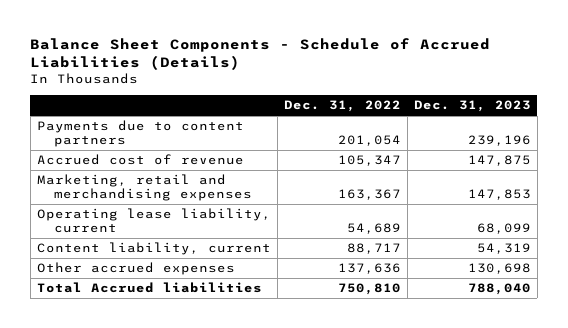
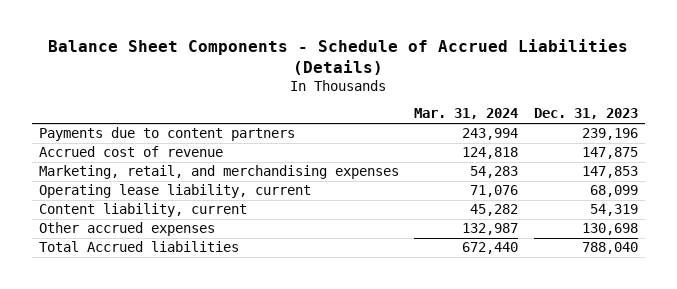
[283,100,401,113] Dec. 31, 2022 -> none
none -> [414,108,519,120] Mar. 31, 2024
[36,174,252,202] Marketing, retail and merchandising expenses -> [39,165,400,180] Marketing, retail, and merchandising expenses

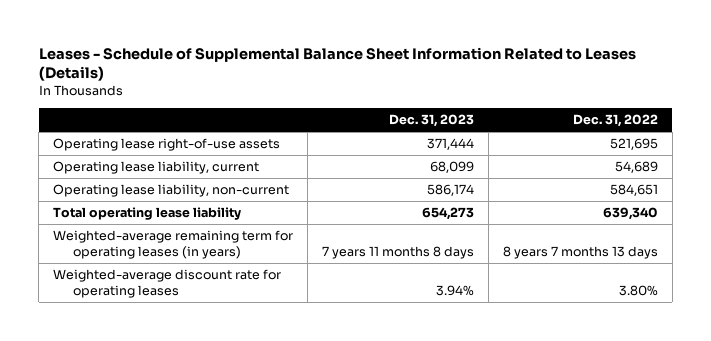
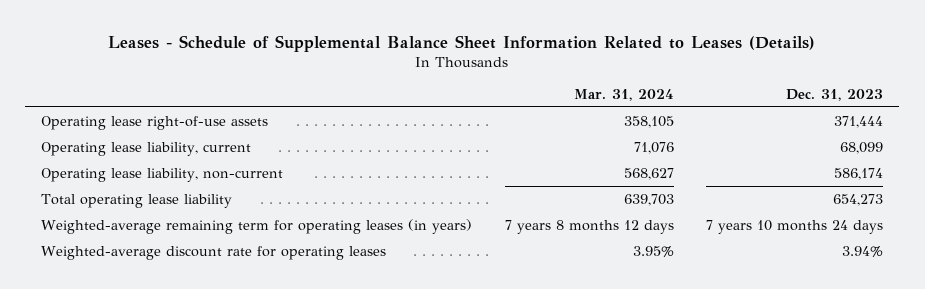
[572,114,658,128] Dec. 31, 2022 -> none
none -> [573,89,674,102] Mar. 31, 2024
[322,246,475,260] 7 years 11 months 8 days -> [706,219,884,234] 7 years 10 months 24 days

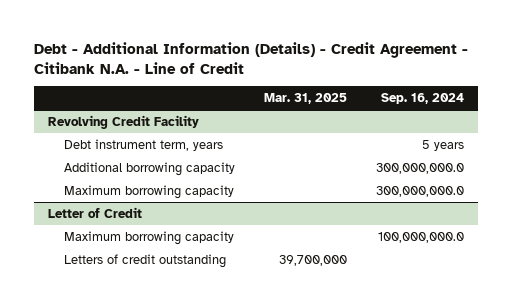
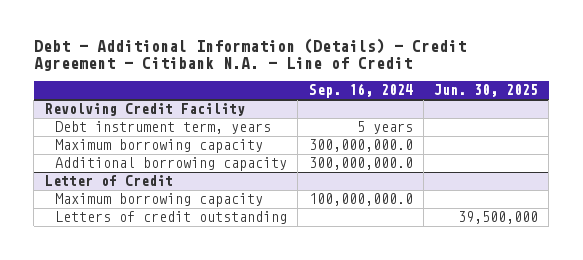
[263,93,347,105] Mar. 31, 2025 -> none
none -> [434,84,539,98] Jun. 30, 2025
[63,161,235,176] Additional borrowing capacity -> [55,157,288,172] Additional borrowing capacity

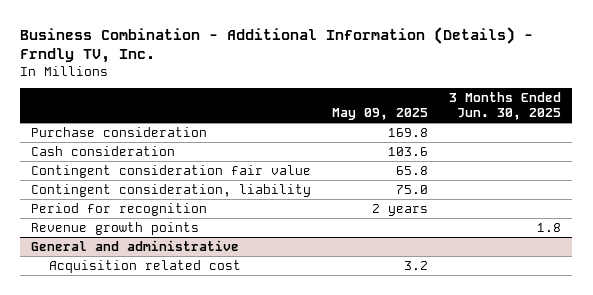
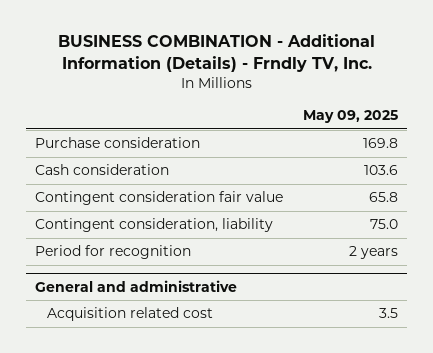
[20,26,534,63] Business Combination - Additional Information (Details) - Frndly TV, Inc. -> [57,34,375,73] BUSINESS COMBINATION - Additional Information (Details) - Frndly TV, Inc.
[449,91,562,121] 3 Months Ended Jun. 30, 2025 -> none
[31,221,200,235] Revenue growth points -> none
[404,260,429,270] 3.2 -> [378,308,398,319] 3.5

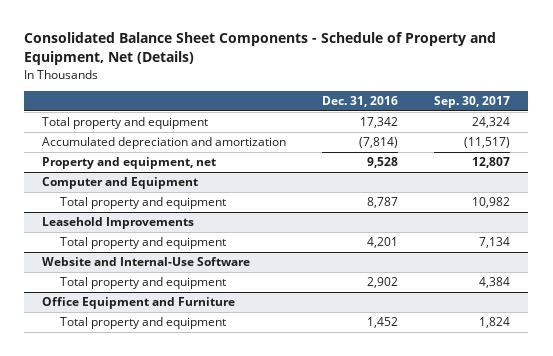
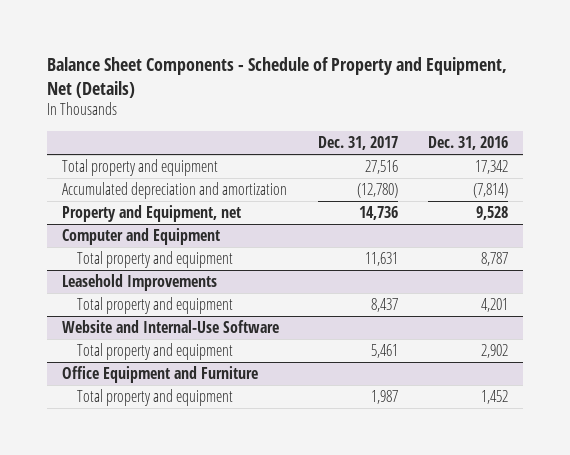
[24,32,497,66] Consolidated Balance Sheet Components - Schedule of Property and Equipment, Net (Details) -> [47,56,508,98] Balance Sheet Components - Schedule of Property and Equipment, Net (Details)
[434,96,511,109] Sep. 30, 2017 -> none
none -> [317,135,398,150] Dec. 31, 2017
[42,157,217,170] Property and equipment, net -> [62,205,242,223] Property and Equipment, net

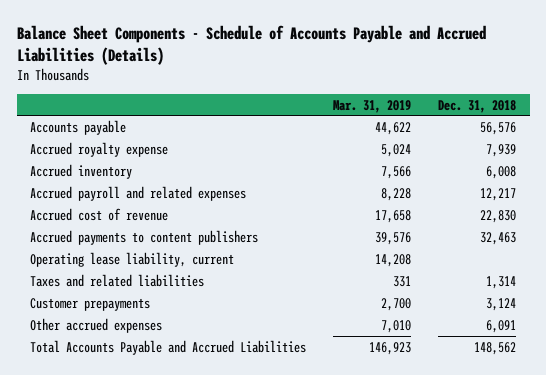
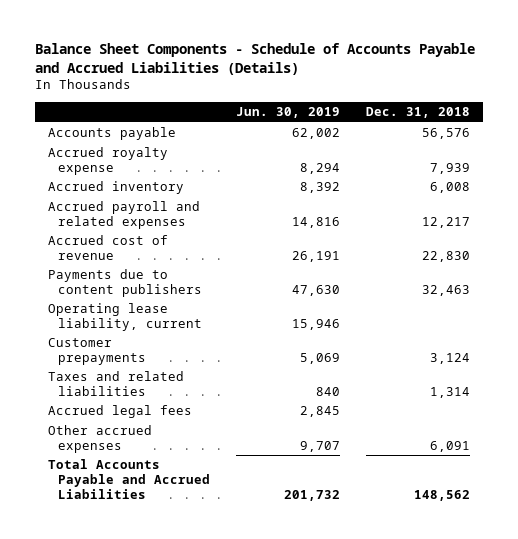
[333,99,412,113] Mar. 31, 2019 -> none
none -> [235,107,340,119] Jun. 30, 2019
[30,229,259,245] Accrued payments to content publishers -> [47,269,202,297] Payments due to content publishers
[30,273,205,287] Taxes and related liabilities -> [47,371,184,396] Taxes and related liabilities
none -> [47,405,192,419] Accrued legal fees

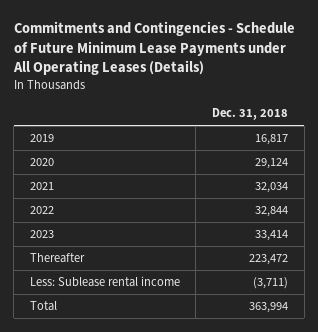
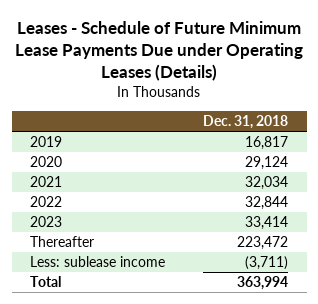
[12,21,295,75] Commitments and Contingencies - Schedule of Future Minimum Lease Payments under All Operating Leases (Details) -> [15,20,304,81] Leases - Schedule of Future Minimum Lease Payments Due under Operating Leases (Details)
[29,276,180,288] Less: Sublease rental income -> [30,256,166,268] Less: sublease income

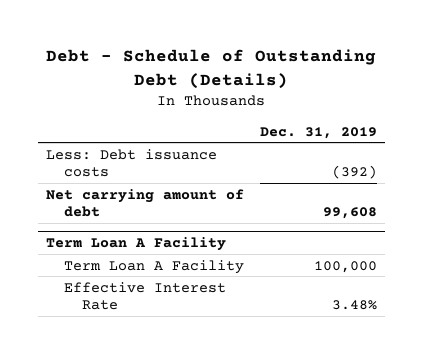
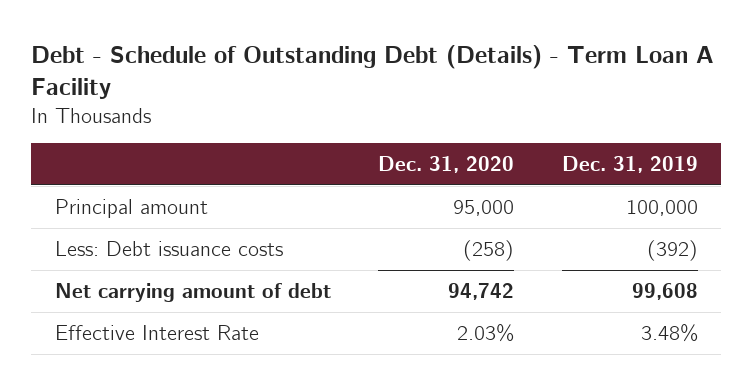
[46,49,377,89] Debt - Schedule of Outstanding Debt (Details) -> [31,44,715,99] Debt - Schedule of Outstanding Debt (Details) - Term Loan A Facility
none -> [378,155,515,173] Dec. 31, 2020
none -> [54,198,208,218] Principal amount
[46,237,227,252] Term Loan A Facility -> none
[63,259,244,274] Term Loan A Facility -> none

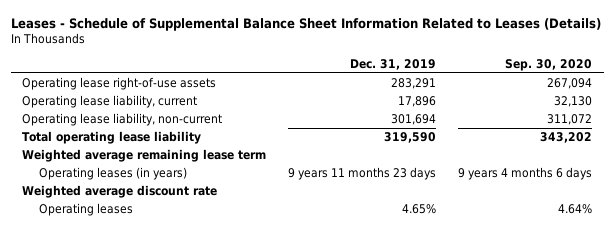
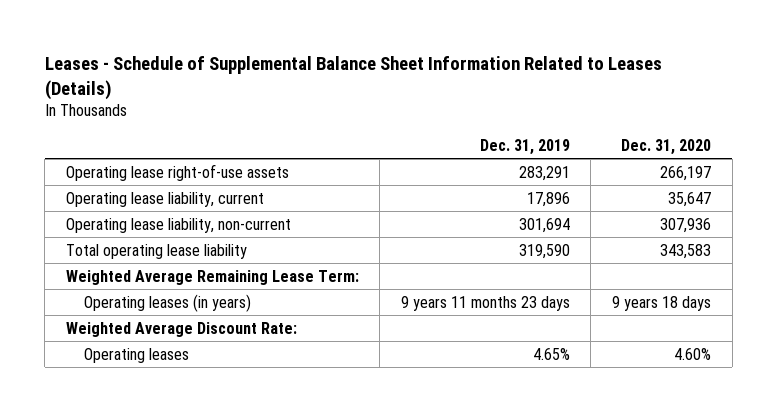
[505,58,593,71] Sep. 30, 2020 -> none
none -> [620,139,711,156] Dec. 31, 2020
[21,149,266,163] Weighted average remaining lease term -> [65,269,359,285] Weighted Average Remaining Lease Term:
[21,185,217,199] Weighted average discount rate -> [65,321,297,337] Weighted Average Discount Rate:

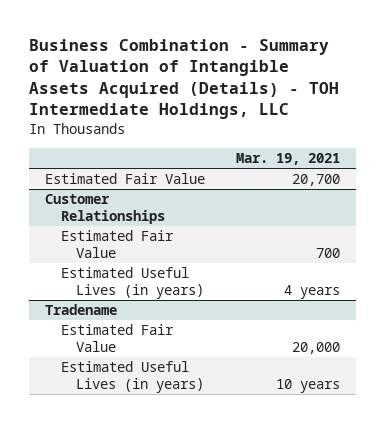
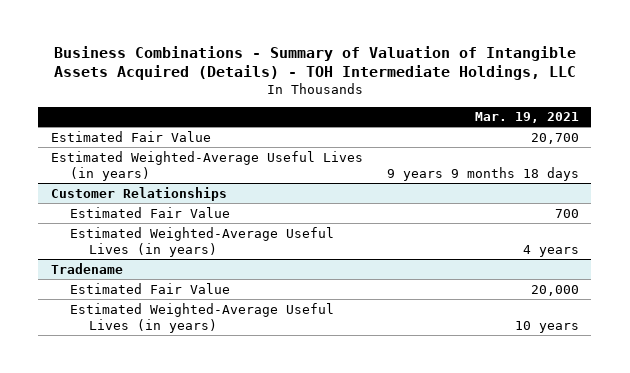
[29,38,340,120] Business Combination - Summary of Valuation of Intangible Assets Acquired (Details) - TOH Intermediate Holdings, LLC -> [53,45,576,81] Business Combinations - Summary of Valuation of Intangible Assets Acquired (Details) - TOH Intermediate Holdings, LLC
none -> [50,150,363,181] Estimated Weighted-Average Useful Lives (in years)
[60,267,205,299] Estimated Useful Lives (in years) -> [69,226,334,257] Estimated Weighted-Average Useful Lives (in years)
[60,361,205,393] Estimated Useful Lives (in years) -> [69,302,334,333] Estimated Weighted-Average Useful Lives (in years)

